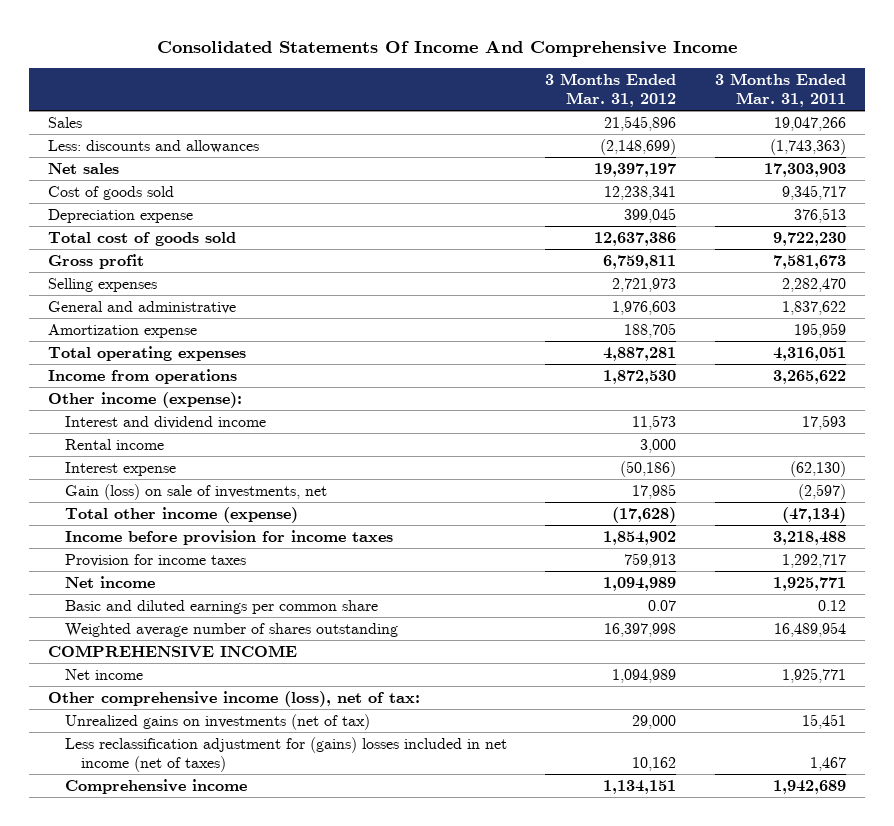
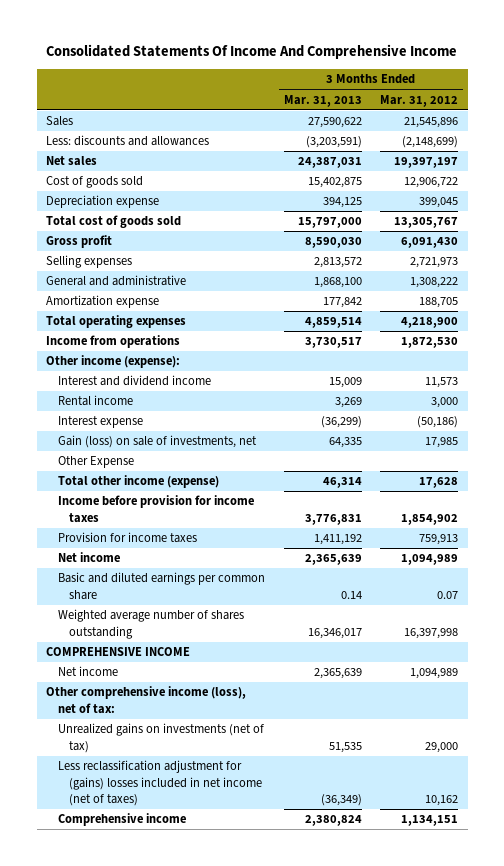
[714,73,846,107] 3 Months Ended Mar. 31, 2011 -> none
none -> [283,94,362,107] Mar. 31, 2013
[604,186,677,201] 12,238,341 -> [404,177,459,189] 12,906,722
[594,232,677,247] 12,637,386 -> [394,217,459,229] 13,305,767
[603,255,677,270] 6,759,811 -> [401,237,459,249] 6,091,430
[612,301,677,316] 1,976,603 -> [410,277,459,289] 1,308,222
[603,347,677,362] 4,887,281 -> [401,317,459,329] 4,218,900
none -> [57,456,134,469] Other Expense
[612,507,677,524] (17,628) -> [419,477,459,489] 17,628

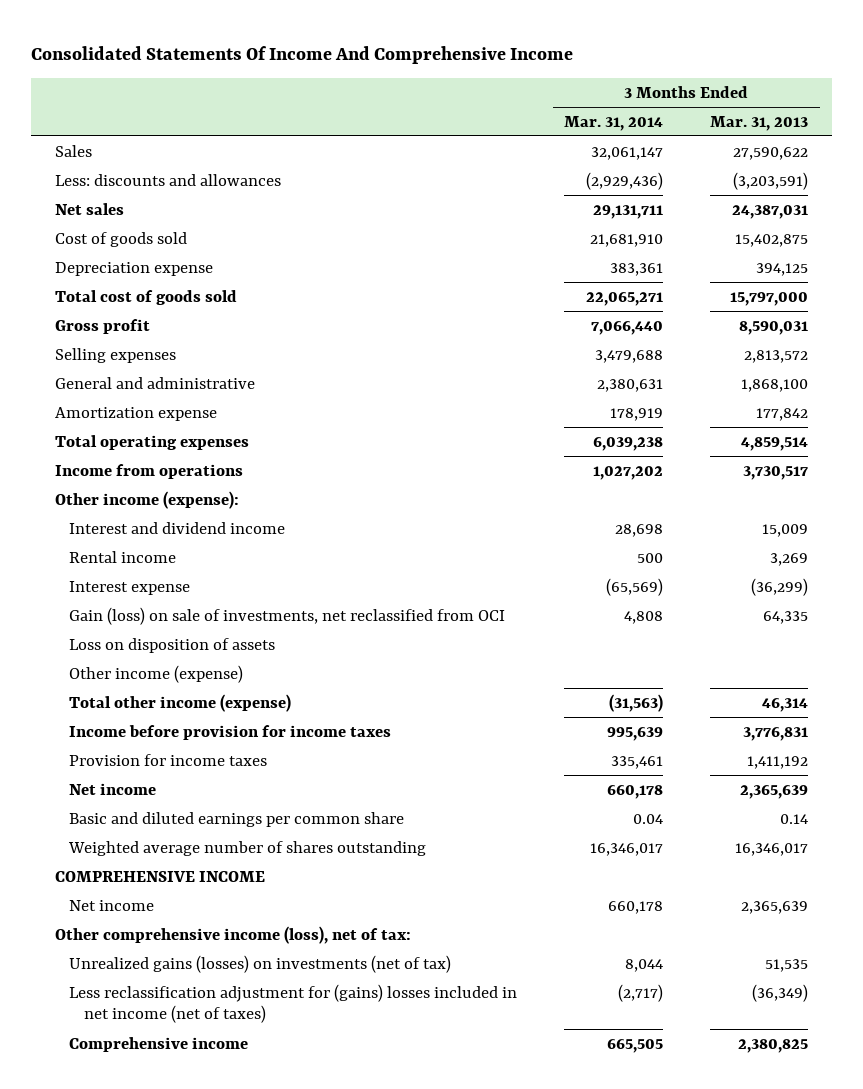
[380,94,459,107] Mar. 31, 2012 -> none
none -> [564,115,664,131] Mar. 31, 2014
[304,237,362,249] 8,590,030 -> [739,320,809,335] 8,590,031
[57,435,257,449] Gain (loss) on sale of investments, net -> [69,606,506,625] Gain (loss) on sale of investments, net reclassified from OCI
none -> [69,637,276,653] Loss on disposition of assets
[57,456,134,469] Other Expense -> [69,664,244,683] Other income (expense)
[57,723,264,753] Unrealized gains on investments (net of tax) -> [69,954,452,973] Unrealized gains (losses) on investments (net of tax)
[304,815,362,827] 2,380,824 -> [738,1038,809,1053] 2,380,825

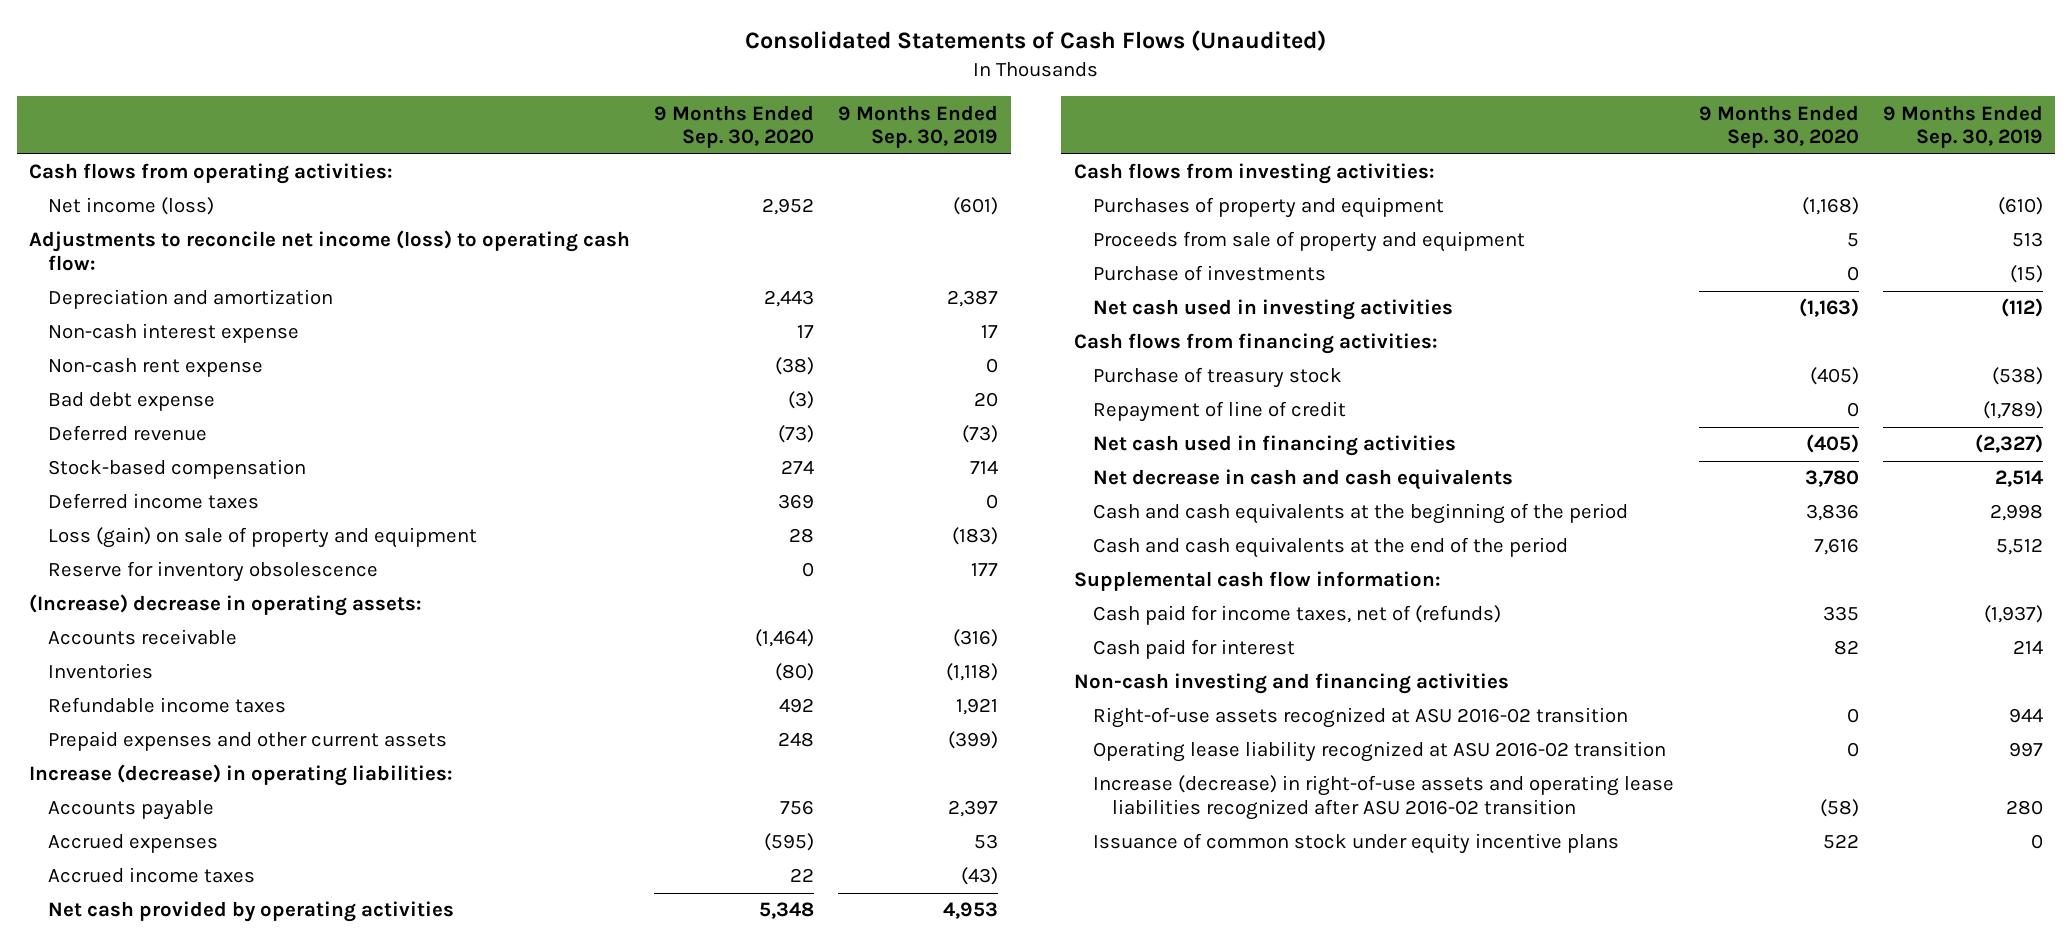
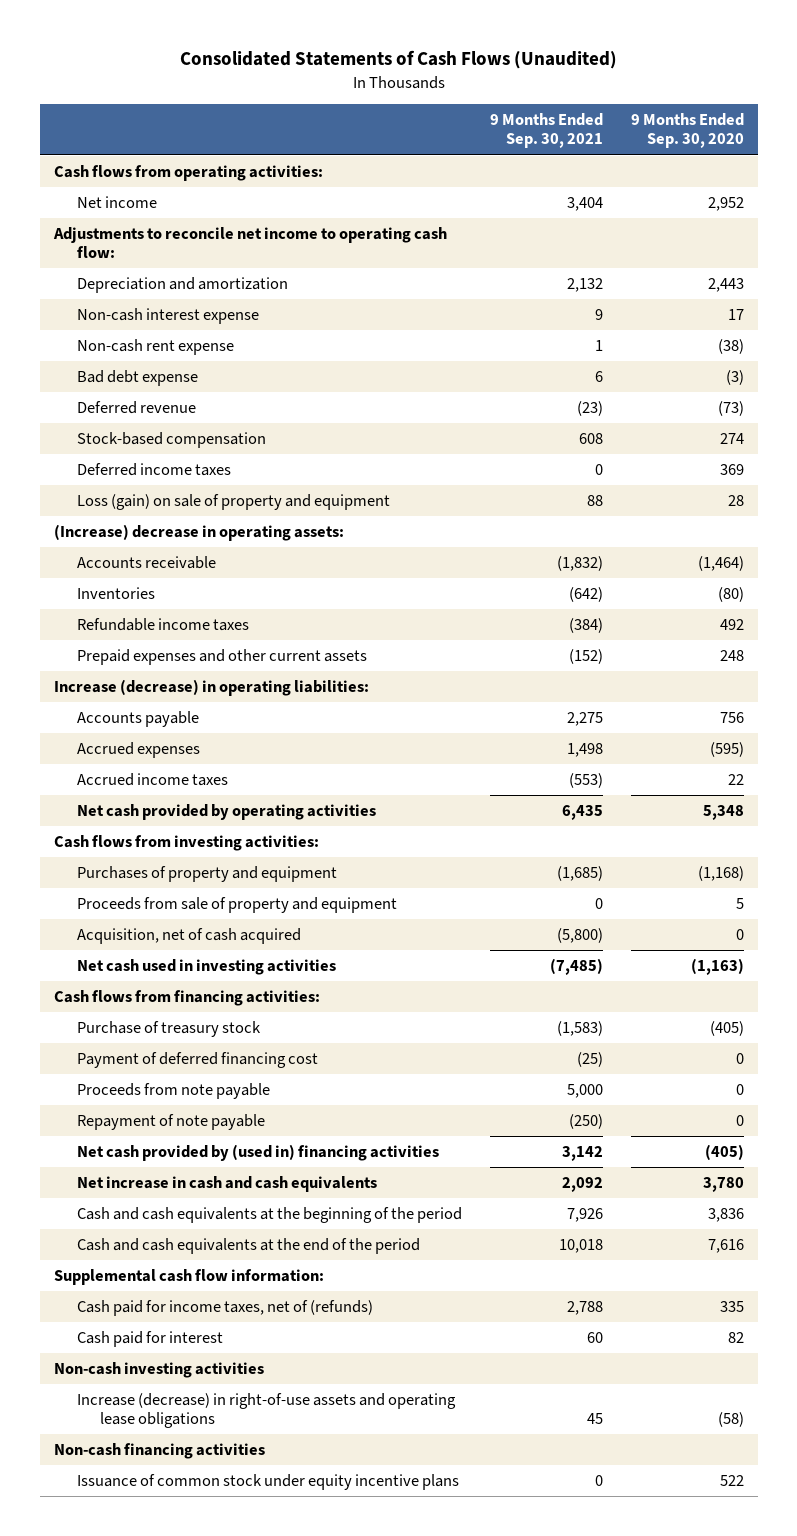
[838,104,999,149] 9 Months Ended Sep. 30, 2019 -> none
none -> [489,113,603,149] 9 Months Ended Sep. 30, 2021
[47,197,214,216] Net income (loss) -> [76,196,157,209] Net income
[28,230,630,272] Adjustments to reconcile net income (loss) to operating cash flow: -> [52,227,447,259] Adjustments to reconcile net income to operating cash flow:
[47,561,378,583] Reserve for inventory obsolescence -> none
[1092,265,1326,282] Purchase of investments -> none
none -> [76,928,301,945] Acquisition, net of cash acquired
[1092,401,1346,423] Repayment of line of credit -> none
none -> [76,1052,318,1069] Payment of deferred financing cost
none -> [76,1083,270,1100] Proceeds from note payable
none -> [76,1114,265,1131] Repayment of note payable
[1092,435,1456,457] Net cash used in financing activities -> [76,1144,439,1162] Net cash provided by (used in) financing activities
[1092,469,1513,491] Net decrease in cash and cash equivalents -> [76,1176,377,1193] Net increase in cash and cash equivalents
[1092,707,1628,729] Right-of-use assets recognized at ASU 2016-02 transition -> none
[1092,741,1666,763] Operating lease liability recognized at ASU 2016-02 transition -> none
[1073,673,1509,695] Non-cash investing and financing activities -> [53,1362,264,1379] Non-cash investing activities
[1092,775,1674,821] Increase (decrease) in right-of-use assets and operating lease liabilities recognized after ASU 2016-02 transition -> [76,1393,456,1429] Increase (decrease) in right-of-use assets and operating lease obligations
none -> [53,1443,265,1460] Non-cash financing activities

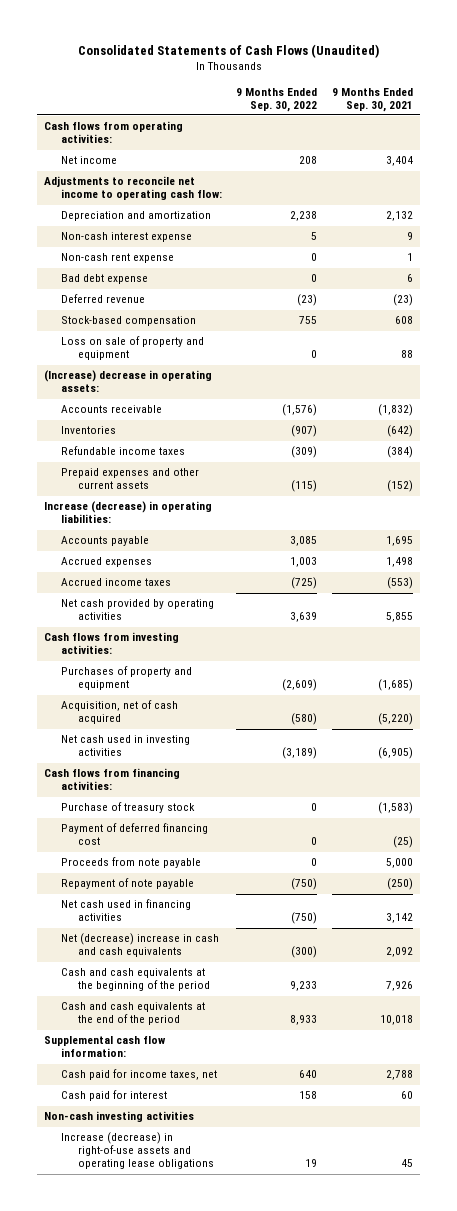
[630,113,744,149] 9 Months Ended Sep. 30, 2020 -> none
none -> [236,87,318,112] 9 Months Ended Sep. 30, 2022
[76,463,231,477] Deferred income taxes -> none
[76,494,390,511] Loss (gain) on sale of property and equipment -> [61,336,205,361] Loss on sale of property and equipment
[566,712,603,727] 2,275 -> [385,536,413,547] 1,695
[561,805,603,821] 6,435 -> [385,612,413,623] 5,855
[76,897,397,914] Proceeds from sale of property and equipment -> none
[556,928,603,944] (5,800) -> [377,713,413,726] (5,220)
[549,958,603,976] (7,485) -> [377,747,413,760] (6,905)
[76,1144,439,1162] Net cash provided by (used in) financing activities -> [61,899,192,922] Net cash used in financing activities
[76,1176,377,1193] Net increase in cash and cash equivalents -> [61,933,220,958] Net (decrease) increase in cash and cash equivalents
[76,1300,373,1317] Cash paid for income taxes, net of (refunds) -> [61,1069,218,1081] Cash paid for income taxes, net
[53,1443,265,1460] Non-cash financing activities -> none
[76,1474,459,1491] Issuance of common stock under equity incentive plans -> none

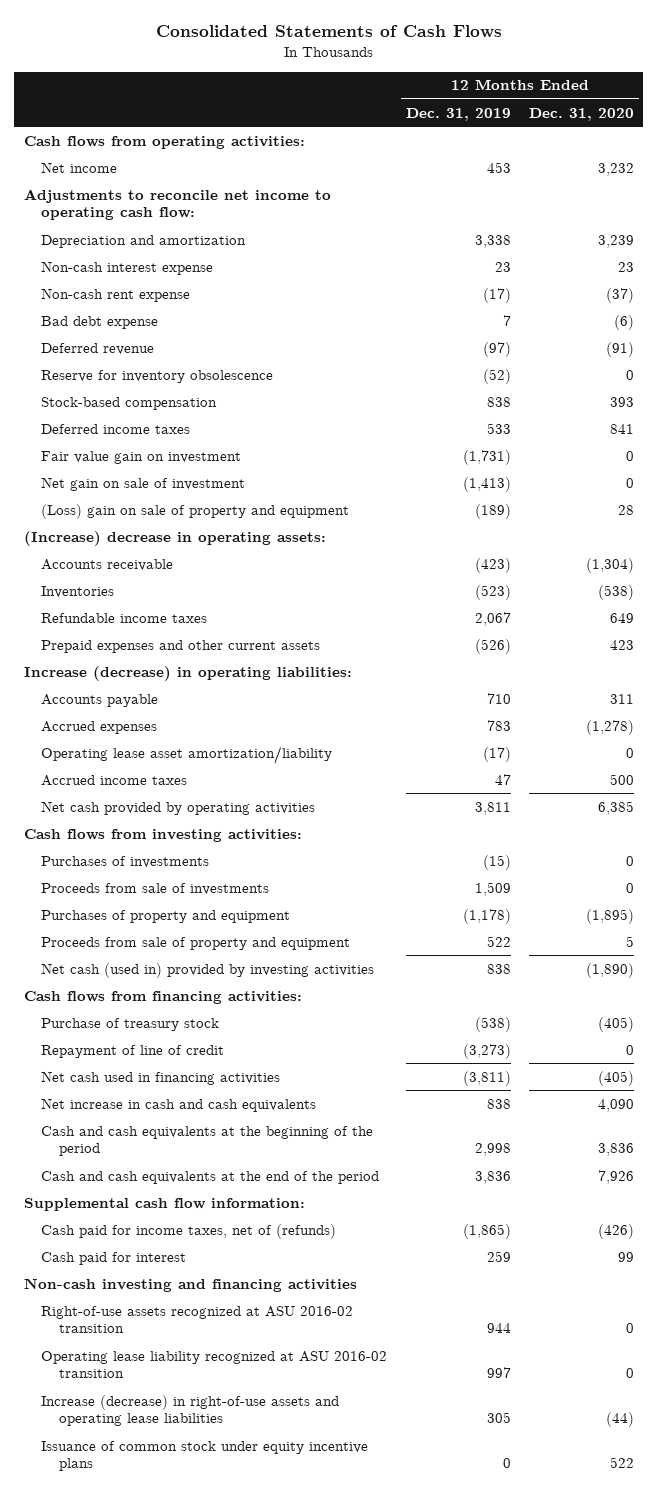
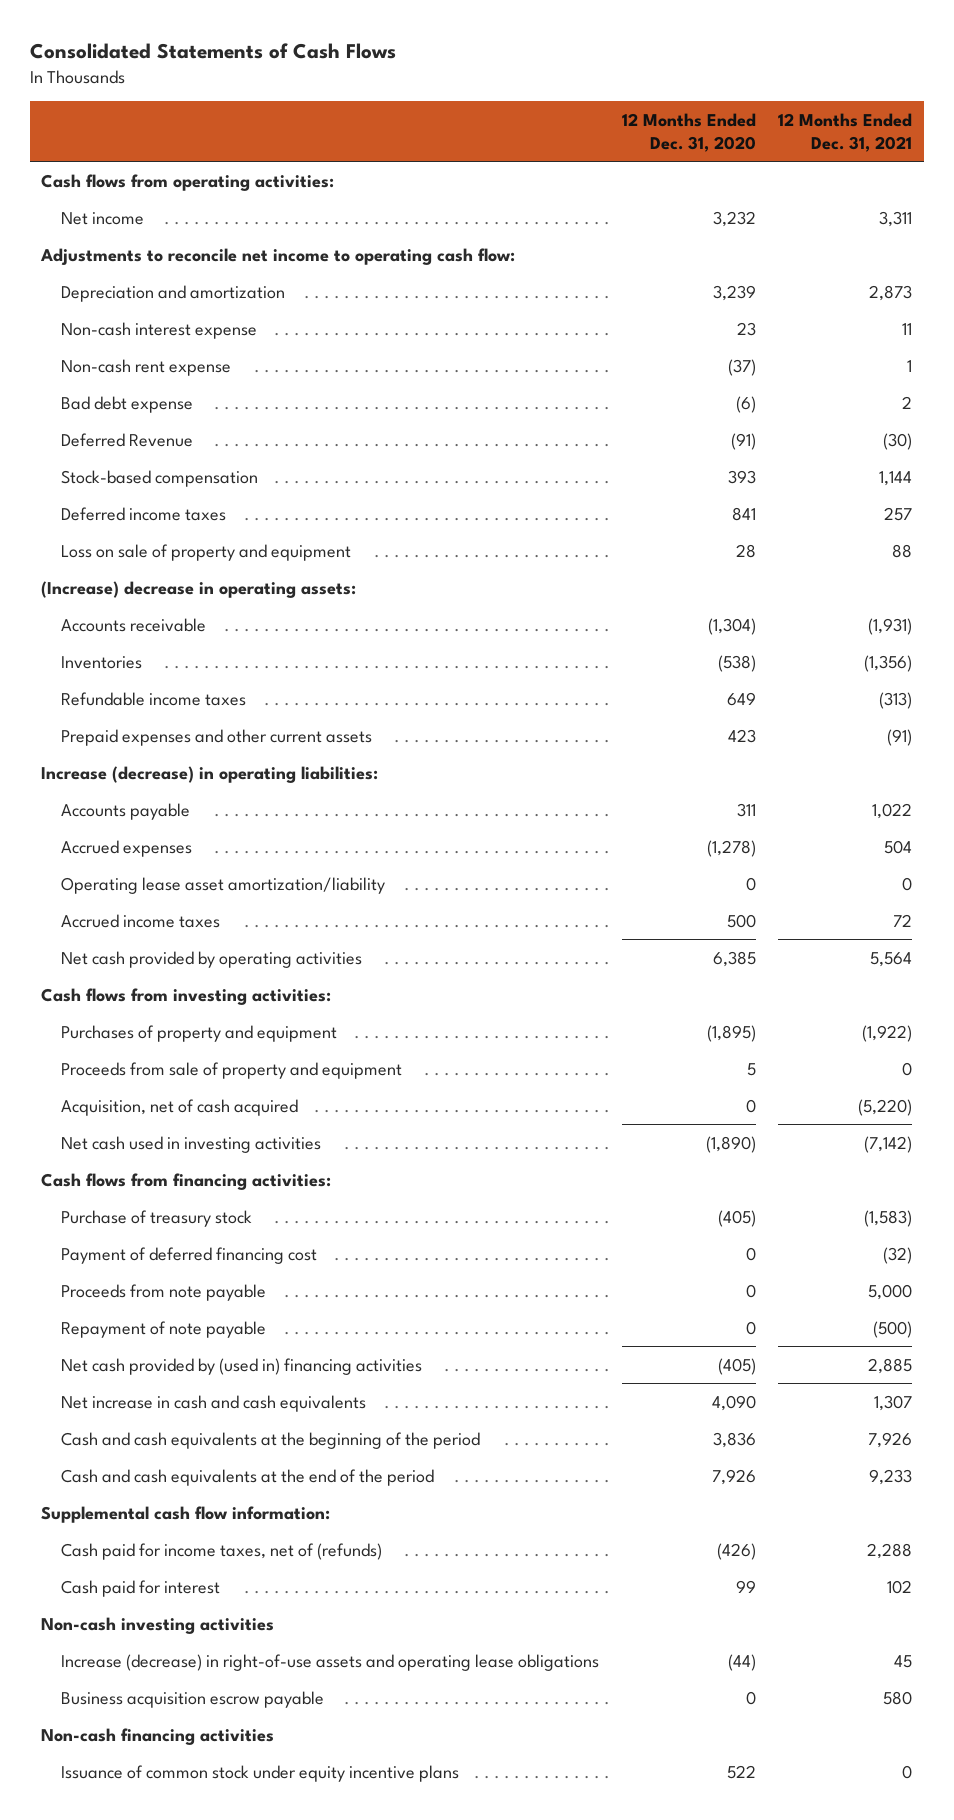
[405,107,511,121] Dec. 31, 2019 -> none
none -> [778,112,913,152] 12 Months Ended Dec. 31, 2021
[41,369,274,383] Reserve for inventory obsolescence -> none
[41,342,155,355] Deferred revenue -> [61,432,194,447] Deferred Revenue
[41,450,242,464] Fair value gain on investment -> none
[41,476,246,491] Net gain on sale of investment -> none
[41,503,350,519] (Loss) gain on sale of property and equipment -> [61,543,352,561] Loss on sale of property and equipment
[41,855,210,868] Purchases of investments -> none
[41,882,270,895] Proceeds from sale of investments -> none
none -> [61,1098,299,1116] Acquisition, net of cash acquired
[41,962,375,978] Net cash (used in) provided by investing activities -> [61,1135,322,1153] Net cash used in investing activities
[41,1044,225,1058] Repayment of line of credit -> none
none -> [61,1246,318,1264] Payment of deferred financing cost
none -> [61,1283,267,1301] Proceeds from note payable
none -> [61,1320,267,1338] Repayment of note payable
[41,1070,281,1085] Net cash used in financing activities -> [61,1357,423,1375] Net cash provided by (used in) financing activities
[41,1305,354,1334] Right-of-use assets recognized at ASU 2016-02 transition -> none
[41,1350,388,1379] Operating lease liability recognized at ASU 2016-02 transition -> none
[23,1277,357,1292] Non-cash investing and financing activities -> [41,1616,275,1634] Non-cash investing activities
[41,1394,340,1427] Increase (decrease) in right-of-use assets and operating lease liabilities -> [61,1653,600,1671] Increase (decrease) in right-of-use assets and operating lease obligations
none -> [61,1690,325,1708] Business acquisition escrow payable
none -> [41,1727,275,1745] Non-cash financing activities

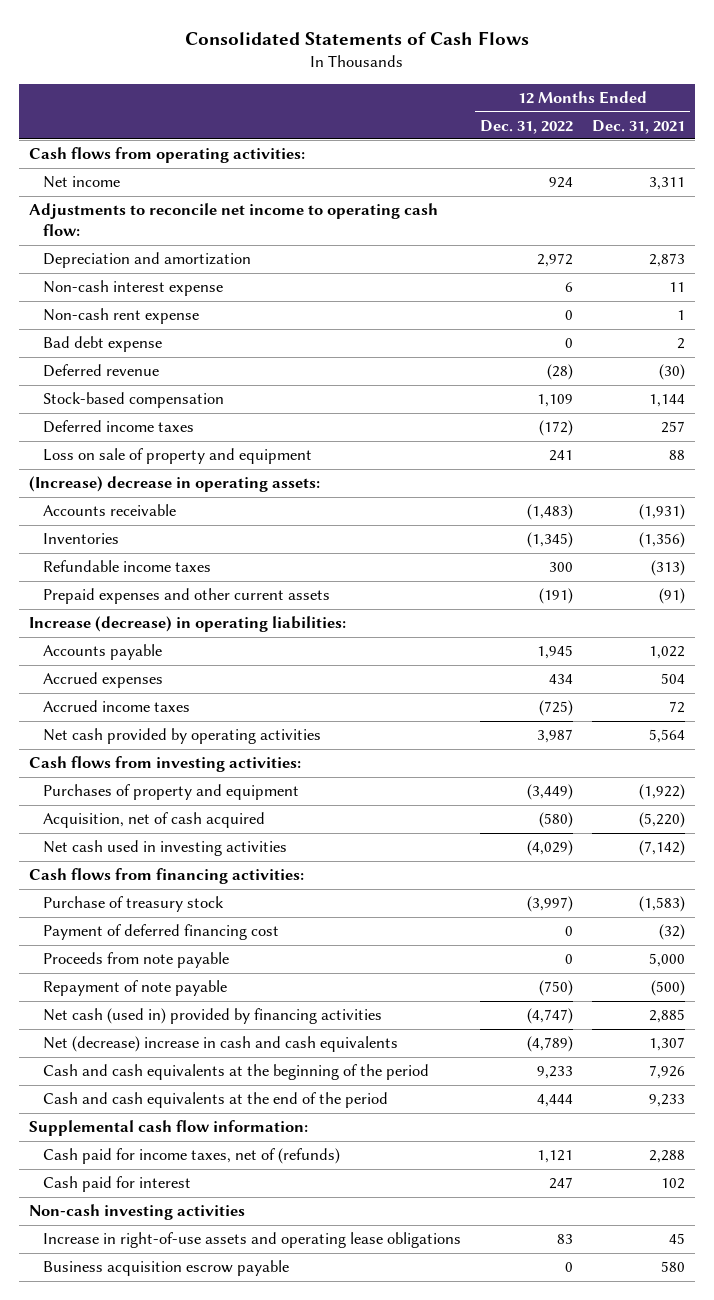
[621,112,756,152] 12 Months Ended Dec. 31, 2020 -> none
none -> [479,119,573,134] Dec. 31, 2022
[61,432,194,447] Deferred Revenue -> [42,364,159,378] Deferred revenue
[61,876,386,894] Operating lease asset amortization/liability -> none
[61,1061,403,1079] Proceeds from sale of property and equipment -> none
[61,1357,423,1375] Net cash provided by (used in) financing activities -> [42,1008,382,1025] Net cash (used in) provided by financing activities
[61,1394,367,1412] Net increase in cash and cash equivalents -> [42,1036,398,1053] Net (decrease) increase in cash and cash equivalents
[61,1653,600,1671] Increase (decrease) in right-of-use assets and operating lease obligations -> [42,1232,461,1249] Increase in right-of-use assets and operating lease obligations
[41,1727,275,1745] Non-cash financing activities -> none
[61,1764,460,1782] Issuance of common stock under equity incentive plans -> none

